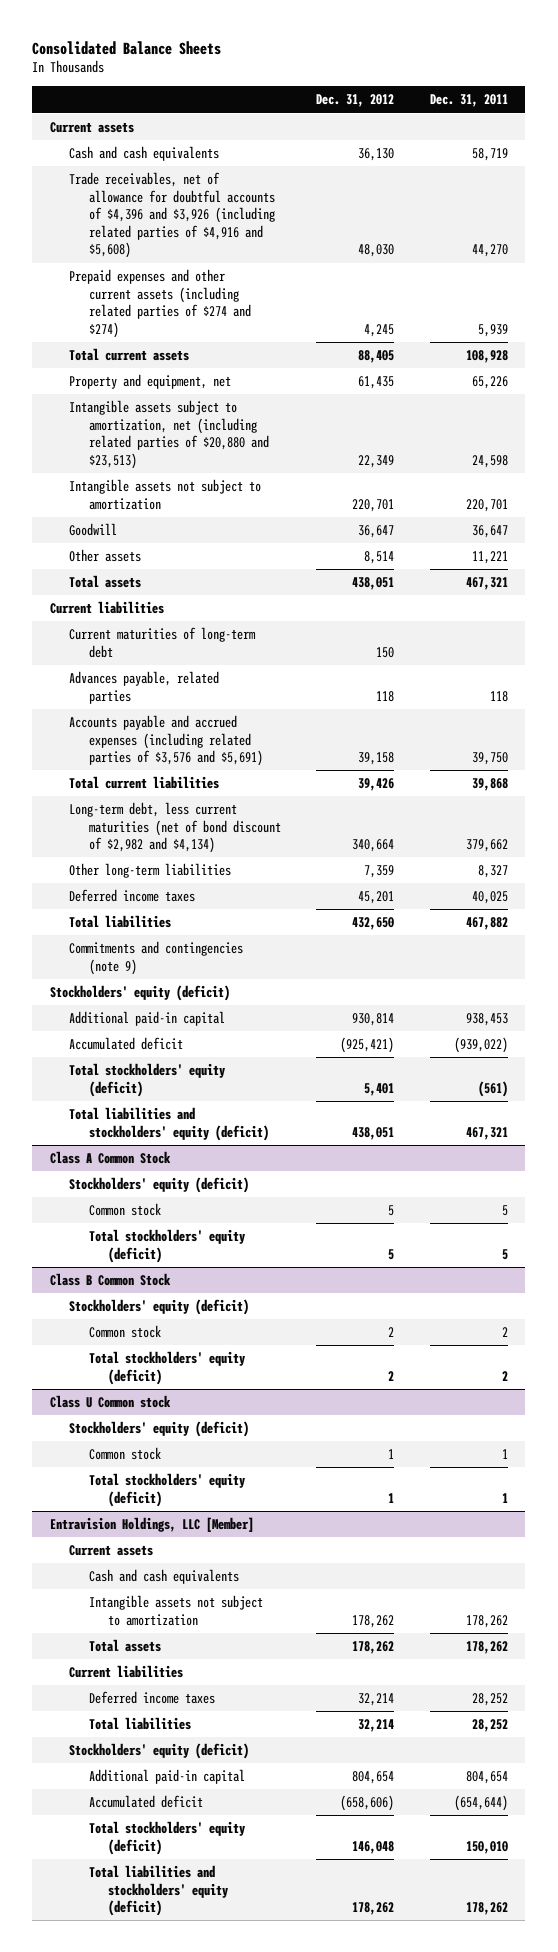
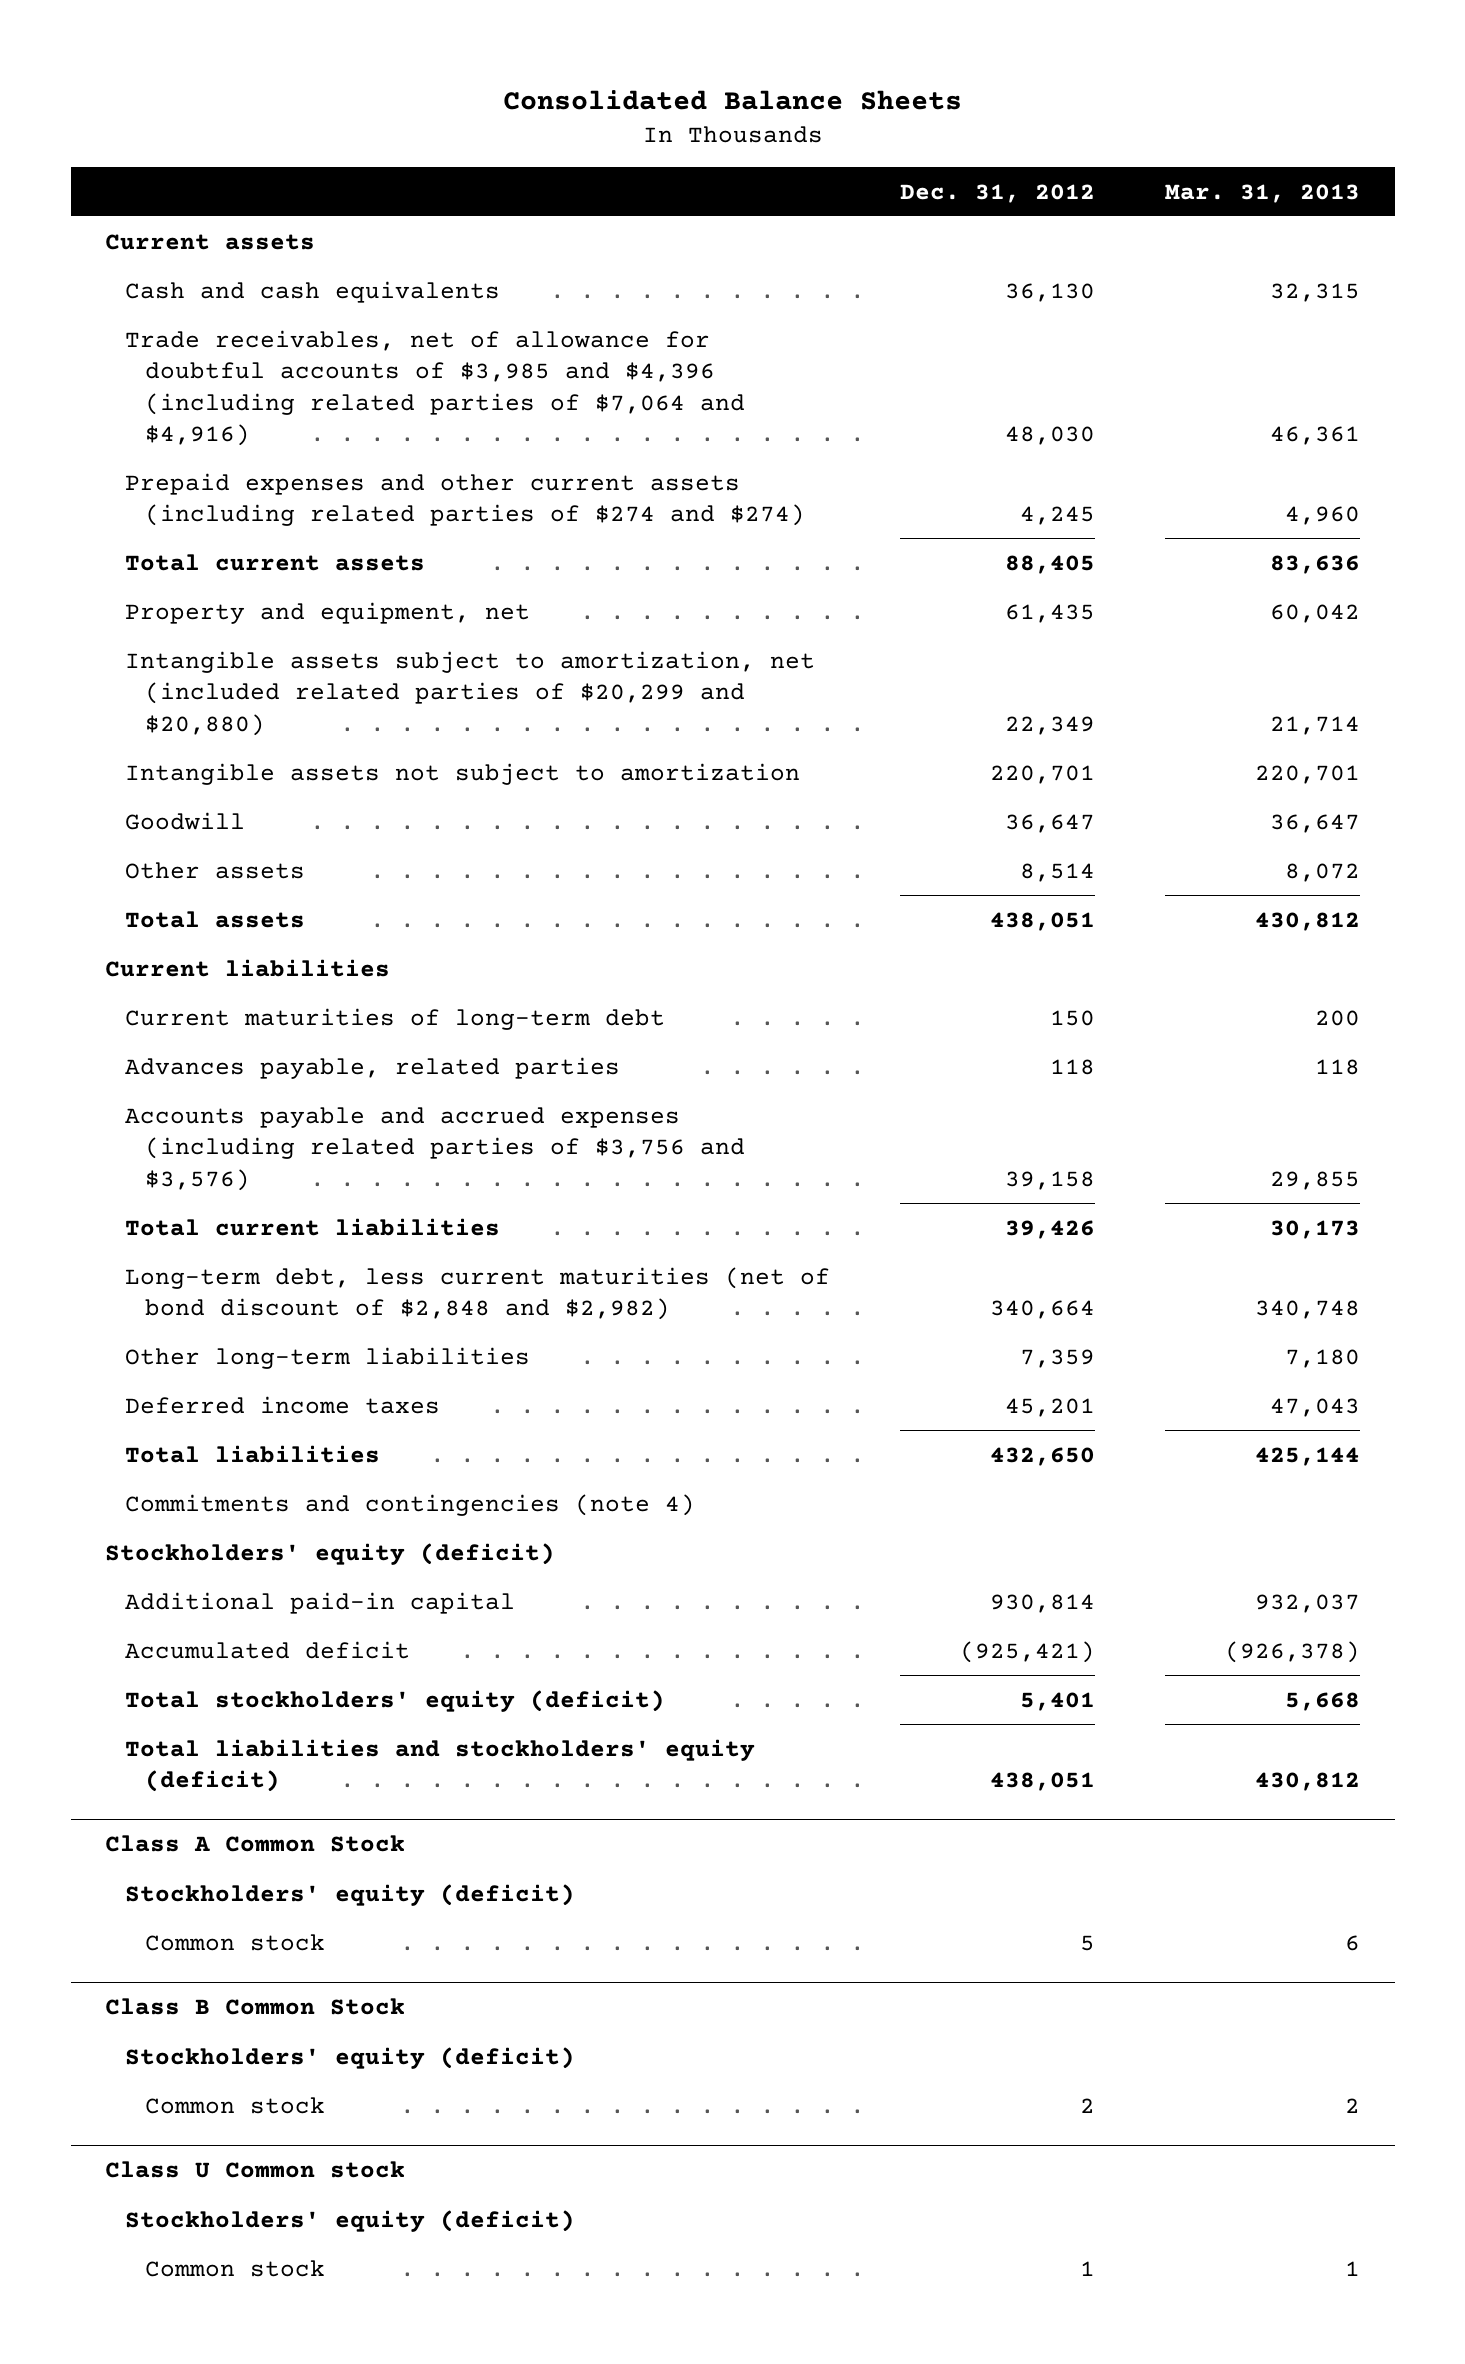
[429,94,508,108] Dec. 31, 2011 -> none
none -> [1164,183,1360,203] Mar. 31, 2013
[69,172,275,259] Trade receivables, net of allowance for doubtful accounts of $4,396 and $3,926 (including related parties of $4,916 and $5,608) -> [125,329,746,446] Trade receivables, net of allowance for doubtful accounts of $3,985 and $4,396 (including related parties of $7,064 and $4,916)
[69,400,269,469] Intangible assets subject to amortization, net (including related parties of $20,880 and $23,513) -> [125,650,816,736] Intangible assets subject to amortization, net (included related parties of $20,299 and $20,880)
[69,715,263,767] Accounts payable and accrued expenses (including related parties of $3,576 and $5,691) -> [125,1106,746,1191] Accounts payable and accrued expenses (including related parties of $3,756 and $3,576)
[69,802,281,854] Long-term debt, less current maturities (net of bond discount of $2,982 and $4,134) -> [125,1266,831,1321] Long-term debt, less current maturities (net of bond discount of $2,848 and $2,982)
[69,941,244,975] Commitments and contingencies (note 9) -> [125,1493,696,1516] Commitments and contingencies (note 4)
[88,1229,245,1263] Total stockholders' equity (deficit) -> none
[88,1351,245,1385] Total stockholders' equity (deficit) -> none
[88,1473,245,1507] Total stockholders' equity (deficit) -> none
[50,1517,255,1533] Entravision Holdings, LLC [Member] -> none
[69,1545,154,1557] Current assets -> none
[88,1569,239,1585] Cash and cash equivalents -> none
[88,1595,263,1626] Intangible assets not subject to amortization -> none
[88,1639,161,1653] Total assets -> none
[69,1665,184,1679] Current liabilities -> none
[88,1691,215,1705] Deferred income taxes -> none
[88,1717,191,1731] Total liabilities -> none
[69,1743,250,1760] Stockholders' equity (deficit) -> none
[88,1769,245,1785] Additional paid-in capital -> none
[88,1795,203,1809] Accumulated deficit -> none
[88,1821,245,1855] Total stockholders' equity (deficit) -> none
[88,1865,229,1917] Total liabilities and stockholders' equity (deficit) -> none

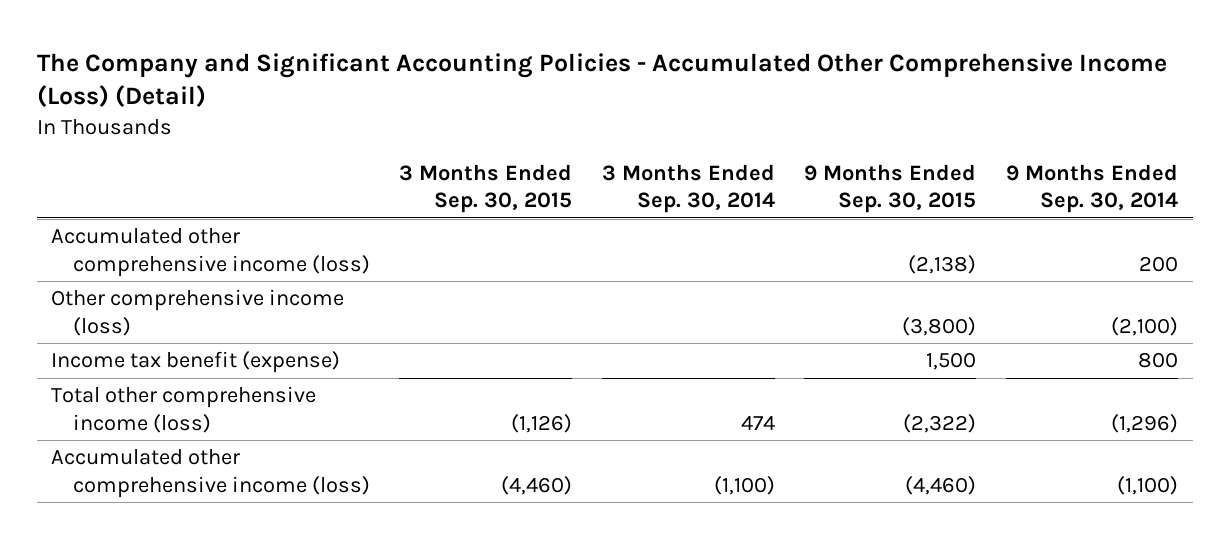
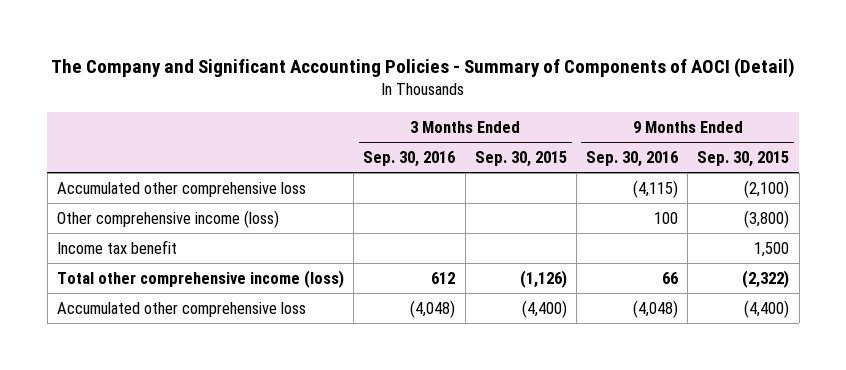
[36,52,1167,108] The Company and Significant Accounting Policies - Accumulated Other Comprehensive Income (Loss) (Detail) -> [51,57,796,78] The Company and Significant Accounting Policies - Summary of Components of AOCI (Detail)
[601,163,775,214] 3 Months Ended Sep. 30, 2014 -> none
[1006,163,1179,214] 9 Months Ended Sep. 30, 2014 -> none
none -> [363,151,456,168] Sep. 30, 2016
none -> [586,151,679,168] Sep. 30, 2016
[51,228,370,277] Accumulated other comprehensive income (loss) -> [57,182,307,198] Accumulated other comprehensive loss
[908,254,977,274] (2,138) -> [744,180,790,199] (2,100)
[51,351,341,374] Income tax benefit (expense) -> [57,240,178,255] Income tax benefit
[51,449,370,498] Accumulated other comprehensive income (loss) -> [57,302,307,318] Accumulated other comprehensive loss
[501,475,573,495] (4,460) -> [521,300,567,319] (4,400)
[905,475,977,495] (4,460) -> [744,300,790,319] (4,400)

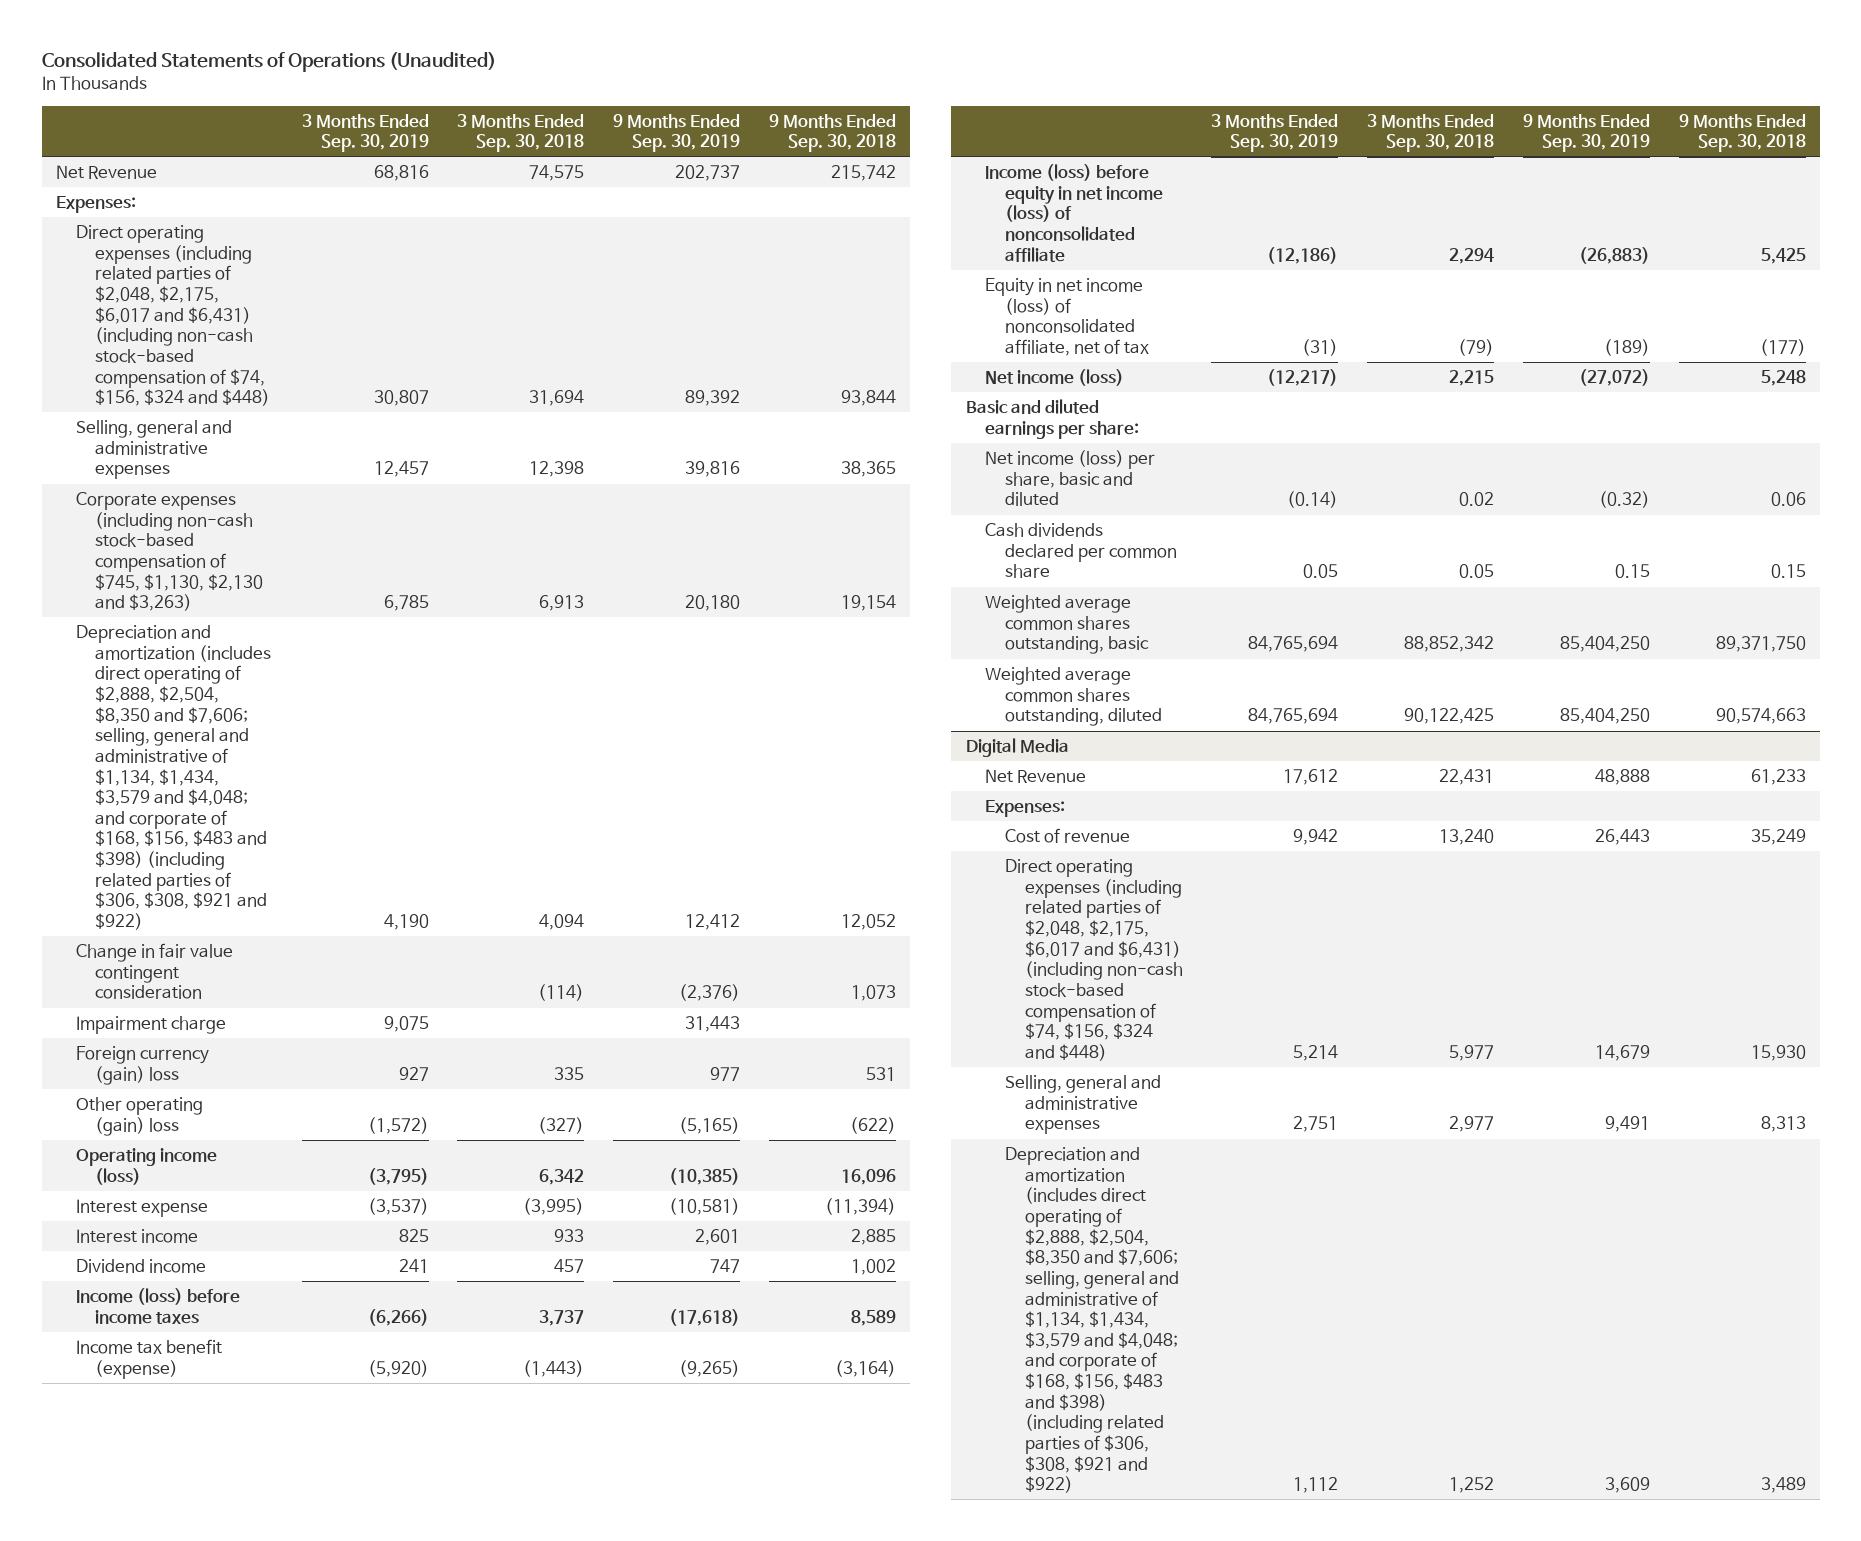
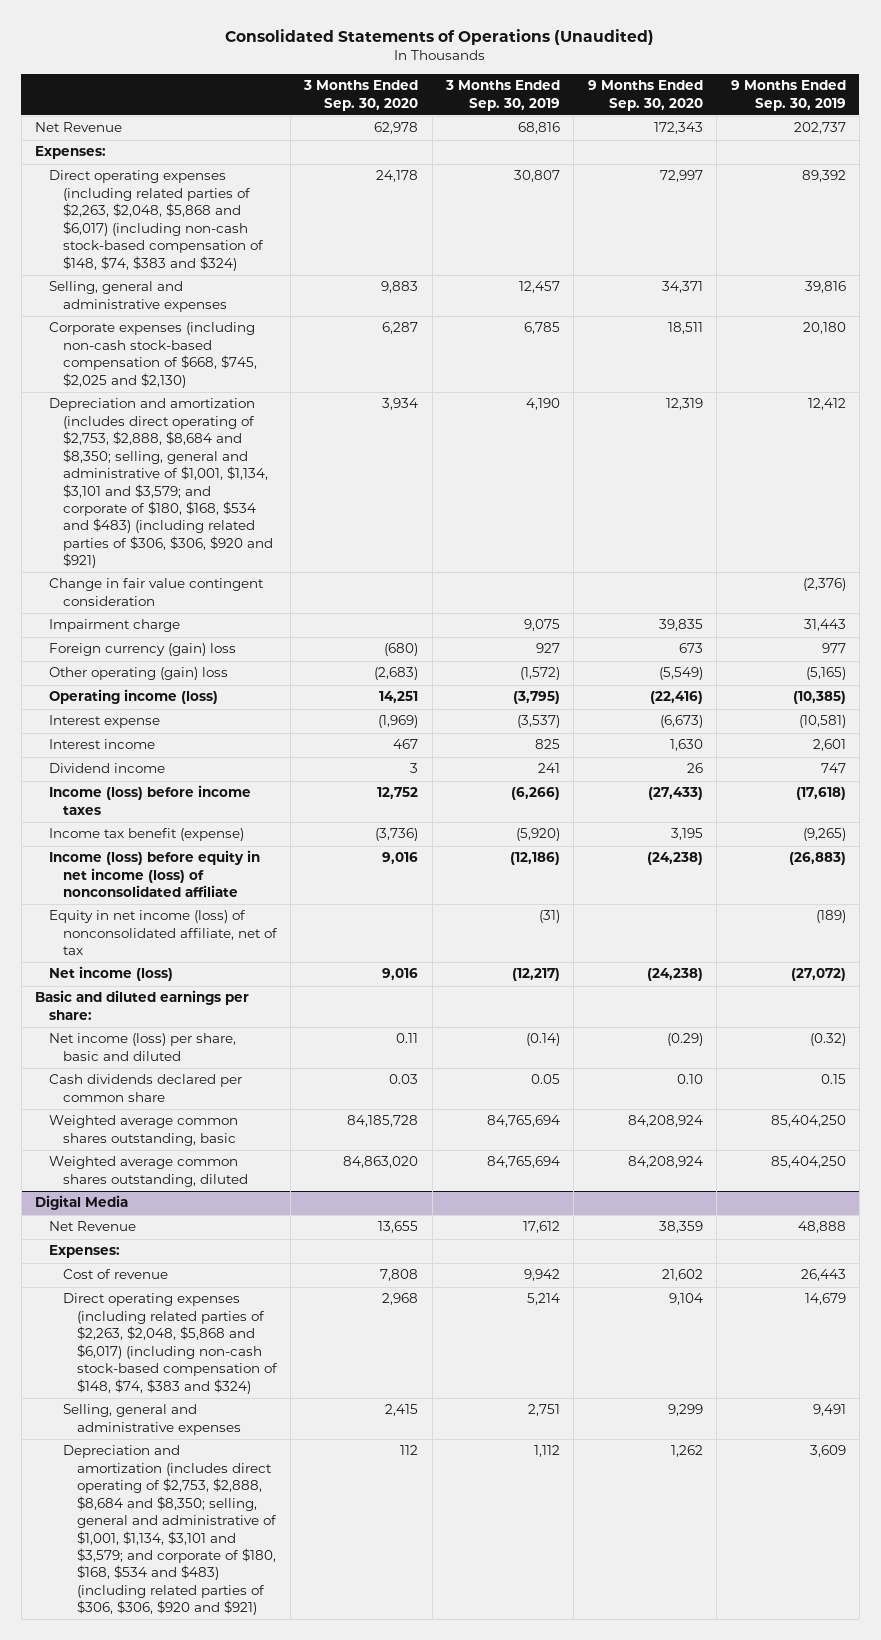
[457,113,585,153] 3 Months Ended Sep. 30, 2018 -> none
[768,113,896,153] 9 Months Ended Sep. 30, 2018 -> none
none -> [303,80,419,111] 3 Months Ended Sep. 30, 2020
none -> [587,80,703,111] 9 Months Ended Sep. 30, 2020
[75,225,271,407] Direct operating expenses (including related parties of $2,048, $2,175, $6,017 and $6,431) (including non-cash stock-based compensation of $74, $156, $324 and $448) -> [48,170,264,271] Direct operating expenses (including related parties of $2,263, $2,048, $5,868 and $6,017) (including non-cash stock-based compensation of $148, $74, $383 and $324)
[75,492,264,612] Corporate expenses (including non-cash stock-based compensation of $745, $1,130, $2,130 and $3,263) -> [48,322,257,388] Corporate expenses (including non-cash stock-based compensation of $668, $745, $2,025 and $2,130)
[75,625,272,930] Depreciation and amortization (includes direct operating of $2,888, $2,504, $8,350 and $7,606; selling, general and administrative of $1,134, $1,434, $3,579 and $4,048; and corporate of $168, $156, $483 and $398) (including related parties of $306, $308, $921 and $922) -> [48,398,273,569] Depreciation and amortization (includes direct operating of $2,753, $2,888, $8,684 and $8,350; selling, general and administrative of $1,001, $1,134, $3,101 and $3,579; and corporate of $180, $168, $534 and $483) (including related parties of $306, $306, $920 and $921)
[1005,859,1183,1061] Direct operating expenses (including related parties of $2,048, $2,175, $6,017 and $6,431) (including non-cash stock-based compensation of $74, $156, $324 and $448) -> [62,1293,278,1394] Direct operating expenses (including related parties of $2,263, $2,048, $5,868 and $6,017) (including non-cash stock-based compensation of $148, $74, $383 and $324)
[1005,1147,1179,1494] Depreciation and amortization (includes direct operating of $2,888, $2,504, $8,350 and $7,606; selling, general and administrative of $1,134, $1,434, $3,579 and $4,048; and corporate of $168, $156, $483 and $398) (including related parties of $306, $308, $921 and $922) -> [62,1445,277,1616] Depreciation and amortization (includes direct operating of $2,753, $2,888, $8,684 and $8,350; selling, general and administrative of $1,001, $1,134, $3,101 and $3,579; and corporate of $180, $168, $534 and $483) (including related parties of $306, $306, $920 and $921)

